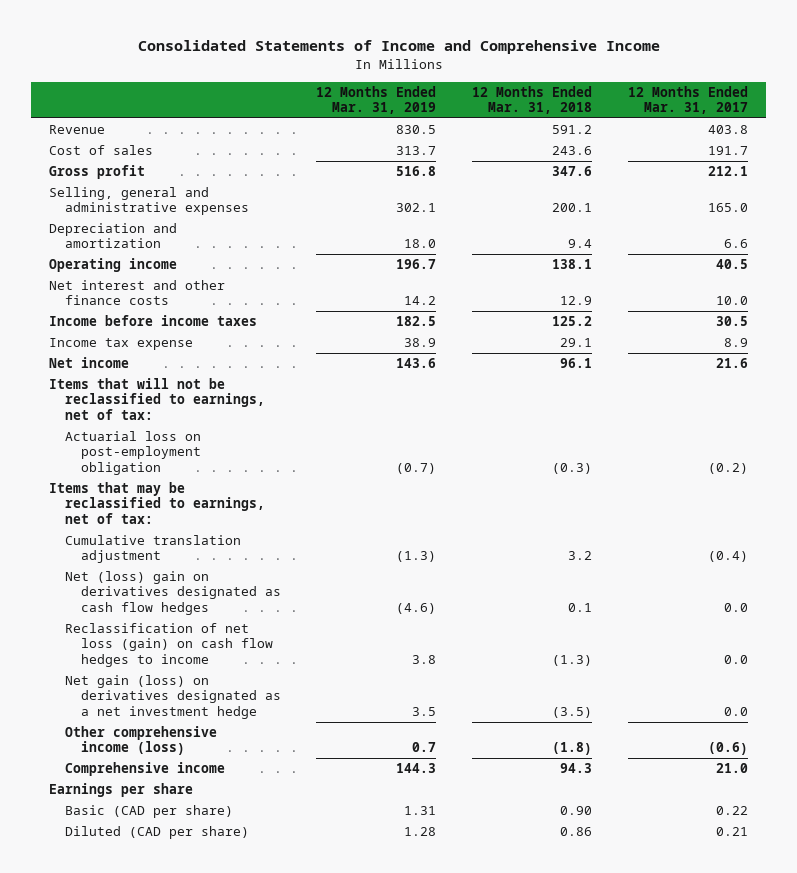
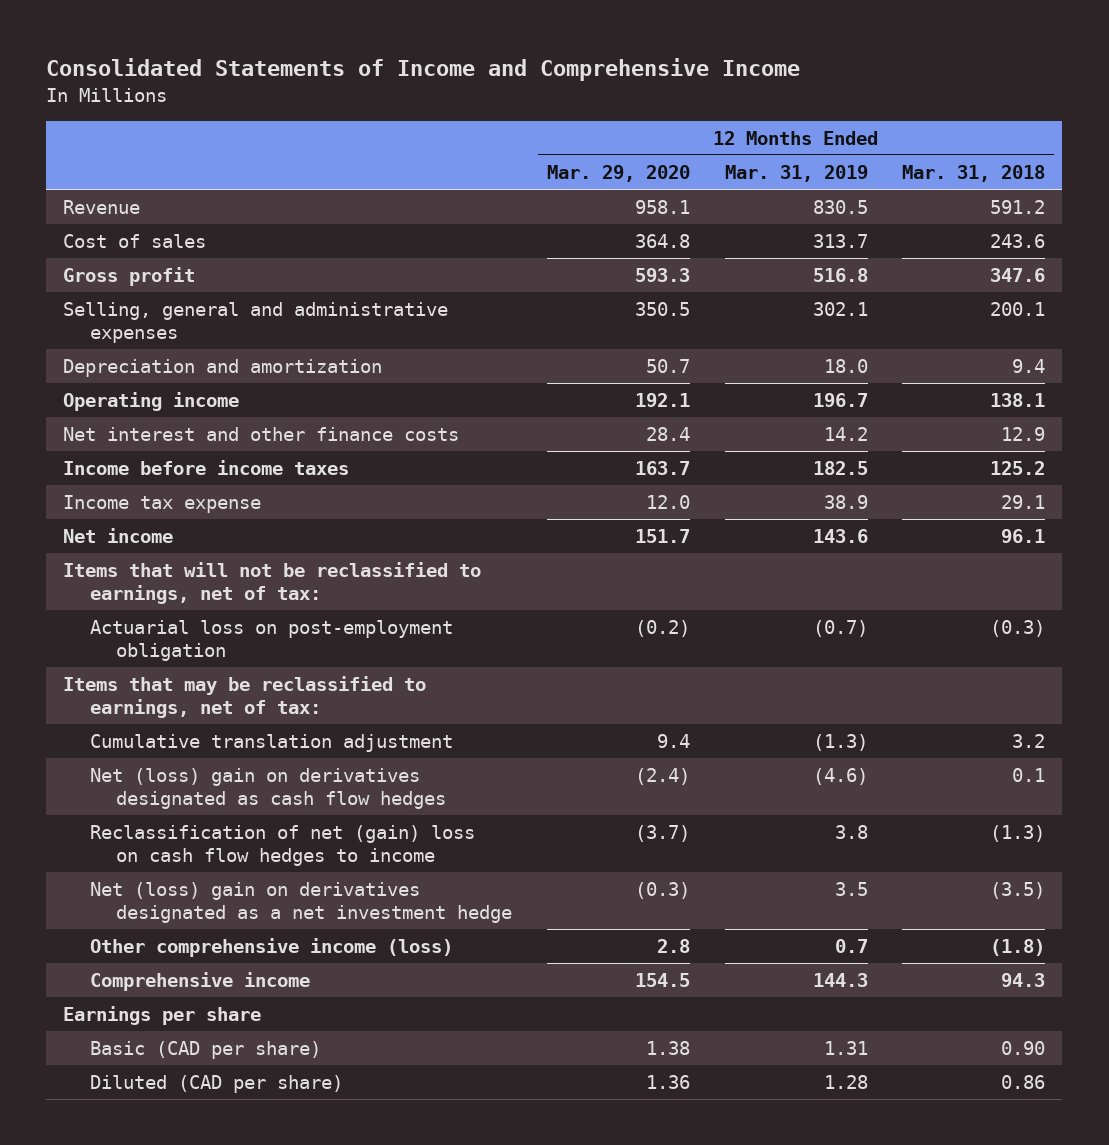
[628,85,749,115] 12 Months Ended Mar. 31, 2017 -> none
none -> [546,164,690,182] Mar. 29, 2020
[64,623,273,667] Reclassification of net loss (gain) on cash flow hedges to income -> [89,825,475,866] Reclassification of net (gain) loss on cash flow hedges to income
[64,675,281,719] Net gain (loss) on derivatives designated as a net investment hedge -> [89,882,513,923] Net (loss) gain on derivatives designated as a net investment hedge

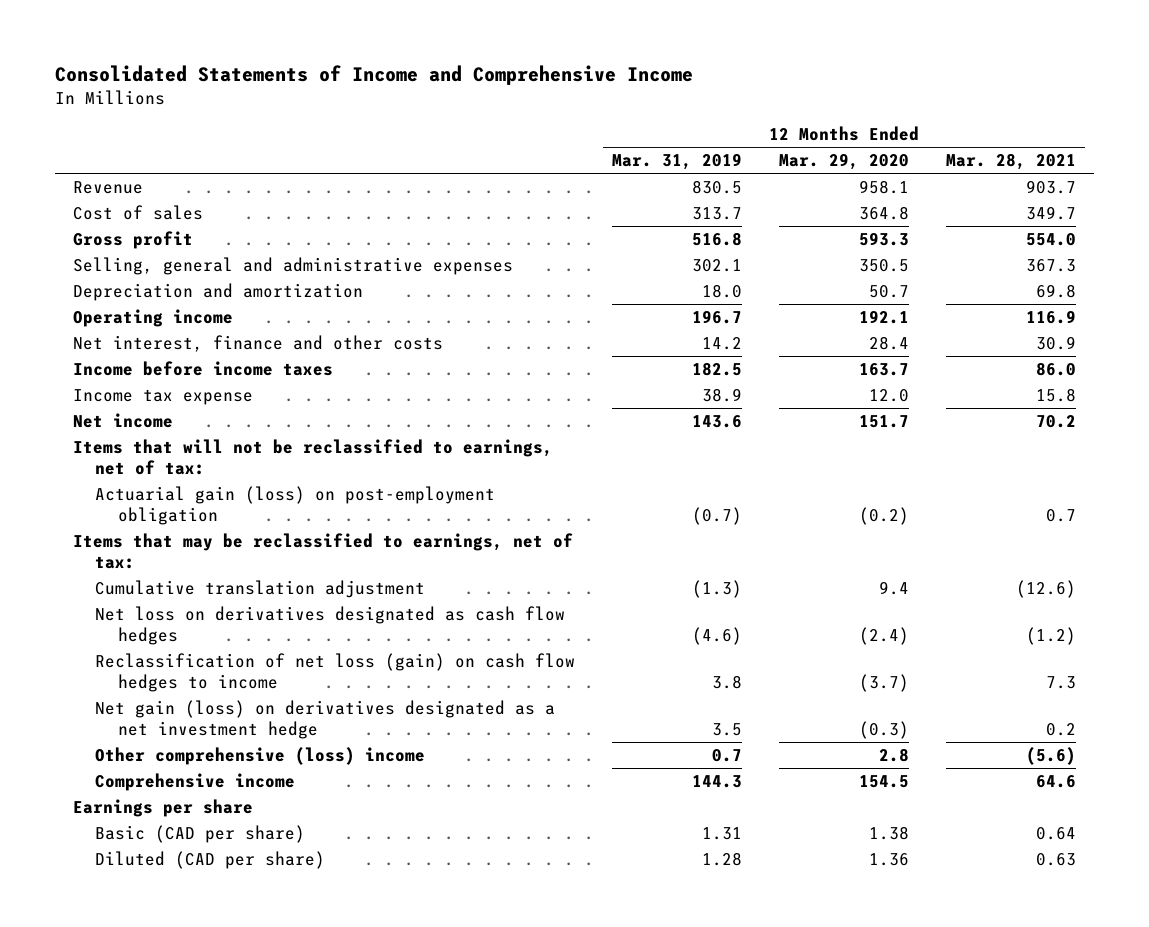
[902,164,1046,182] Mar. 31, 2018 -> none
none -> [945,153,1076,171] Mar. 28, 2021
[63,427,460,442] Net interest and other finance costs -> [72,334,443,352] Net interest, finance and other costs
[89,620,453,661] Actuarial loss on post-employment obligation -> [95,485,496,525] Actuarial gain (loss) on post-employment obligation
[89,768,447,809] Net (loss) gain on derivatives designated as cash flow hedges -> [95,605,566,645] Net loss on derivatives designated as cash flow hedges
[89,825,475,866] Reclassification of net (gain) loss on cash flow hedges to income -> [95,652,576,692] Reclassification of net loss (gain) on cash flow hedges to income
[89,882,513,923] Net (loss) gain on derivatives designated as a net investment hedge -> [95,699,556,739] Net gain (loss) on derivatives designated as a net investment hedge
[89,938,453,958] Other comprehensive income (loss) -> [95,746,426,765] Other comprehensive (loss) income

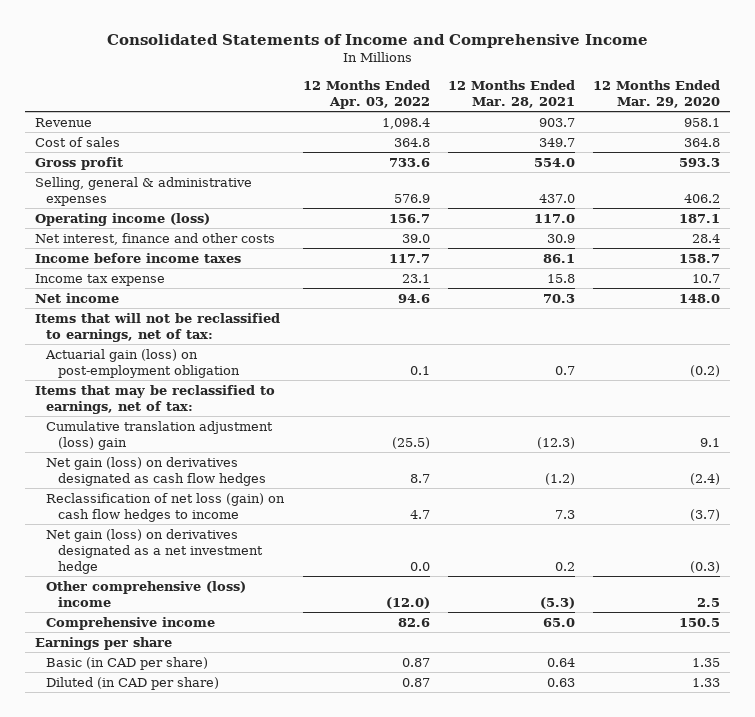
[612,153,743,171] Mar. 31, 2019 -> none
none -> [302,79,430,110] 12 Months Ended Apr. 03, 2022
[72,282,363,301] Depreciation and amortization -> none
[72,256,513,275] Selling, general and administrative expenses -> [34,176,252,206] Selling, general & administrative expenses
[858,258,909,272] 350.5 -> [684,193,721,203] 406.2
[1025,258,1076,272] 367.3 -> [539,193,576,203] 437.0
[72,308,233,327] Operating income -> [34,212,210,226] Operating income (loss)
[858,309,909,324] 192.1 -> [679,213,721,223] 187.1
[1025,309,1076,324] 116.9 -> [534,213,576,223] 117.0
[858,362,909,376] 163.7 -> [679,253,721,263] 158.7
[1035,361,1076,376] 86.0 -> [543,253,576,263] 86.1
[868,388,909,402] 12.0 -> [692,273,721,283] 10.7
[858,414,909,428] 151.7 -> [679,293,721,303] 148.0
[1035,414,1076,428] 70.2 -> [543,293,576,303] 70.3
[95,579,426,598] Cumulative translation adjustment -> [46,420,274,450] Cumulative translation adjustment (loss) gain
[878,580,909,595] 9.4 -> [700,437,721,447] 9.1
[1015,579,1076,598] (12.6) -> [537,436,576,449] (12.3)
[95,605,566,645] Net loss on derivatives designated as cash flow hedges -> [46,456,267,486] Net gain (loss) on derivatives designated as cash flow hedges
[878,747,909,762] 2.8 -> [697,597,721,607] 2.5
[1025,746,1076,765] (5.6) -> [540,596,576,609] (5.3)
[858,774,909,788] 154.5 -> [679,617,721,627] 150.5
[1035,774,1076,788] 64.6 -> [543,617,576,627] 65.0
[95,824,306,843] Basic (CAD per share) -> [46,656,209,670] Basic (in CAD per share)
[868,825,909,840] 1.38 -> [692,657,721,667] 1.35
[95,850,326,869] Diluted (CAD per share) -> [46,676,220,690] Diluted (in CAD per share)
[868,852,909,866] 1.36 -> [692,677,721,687] 1.33

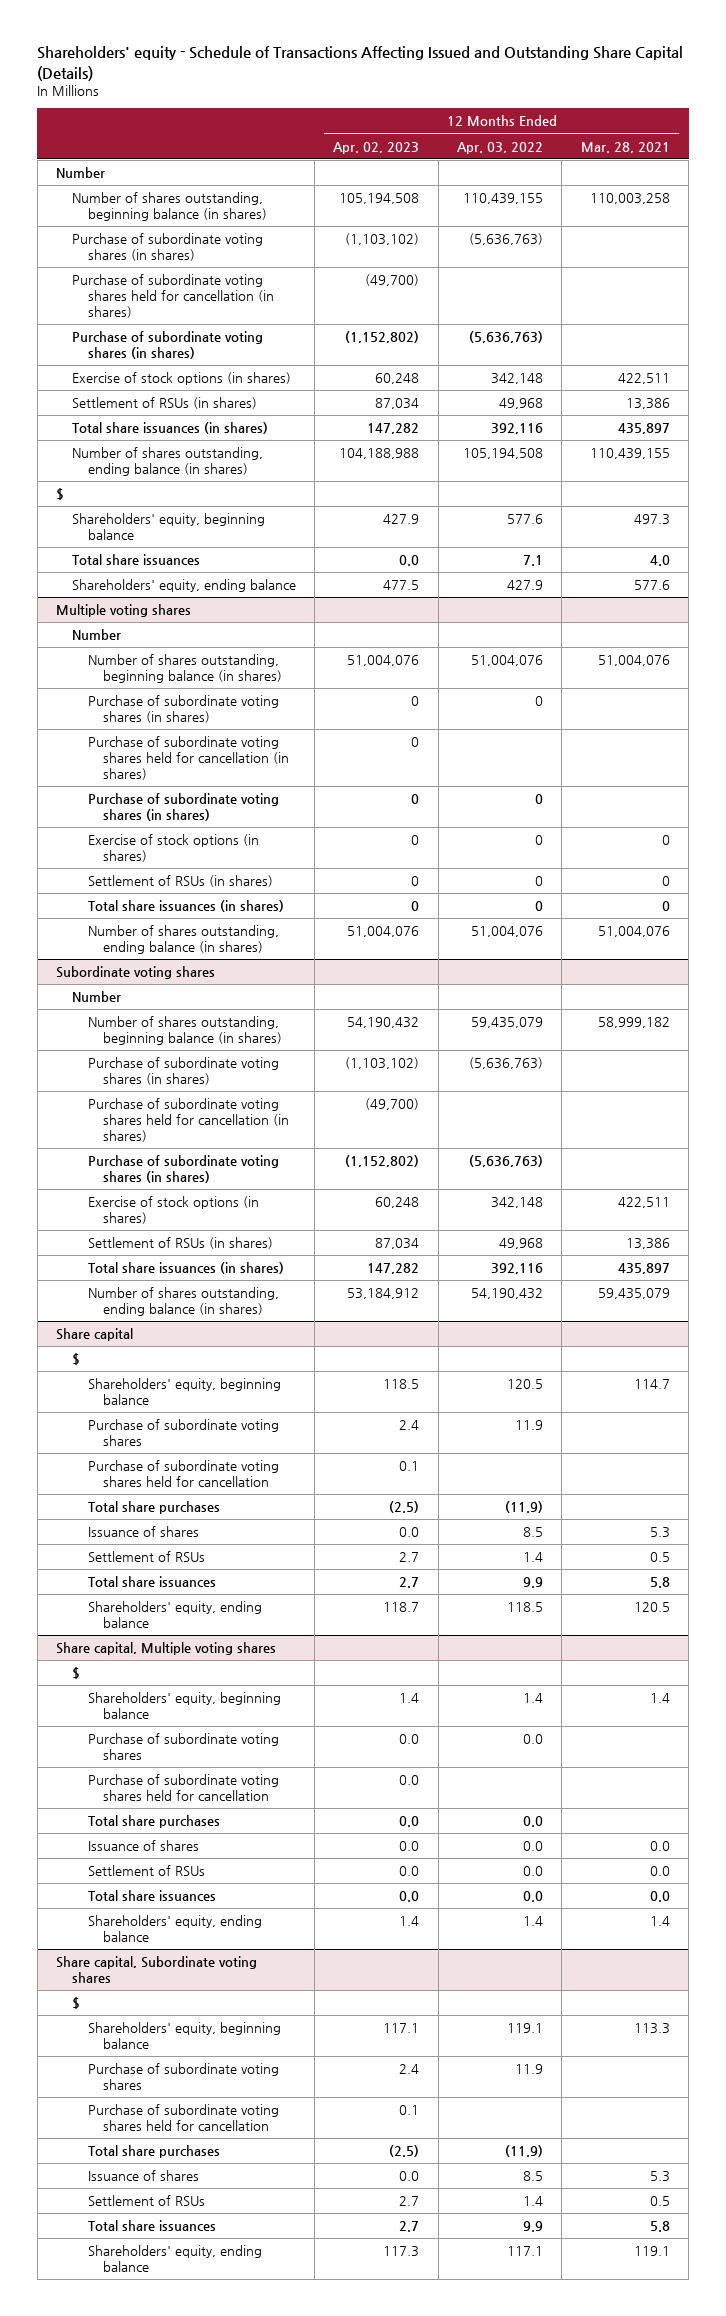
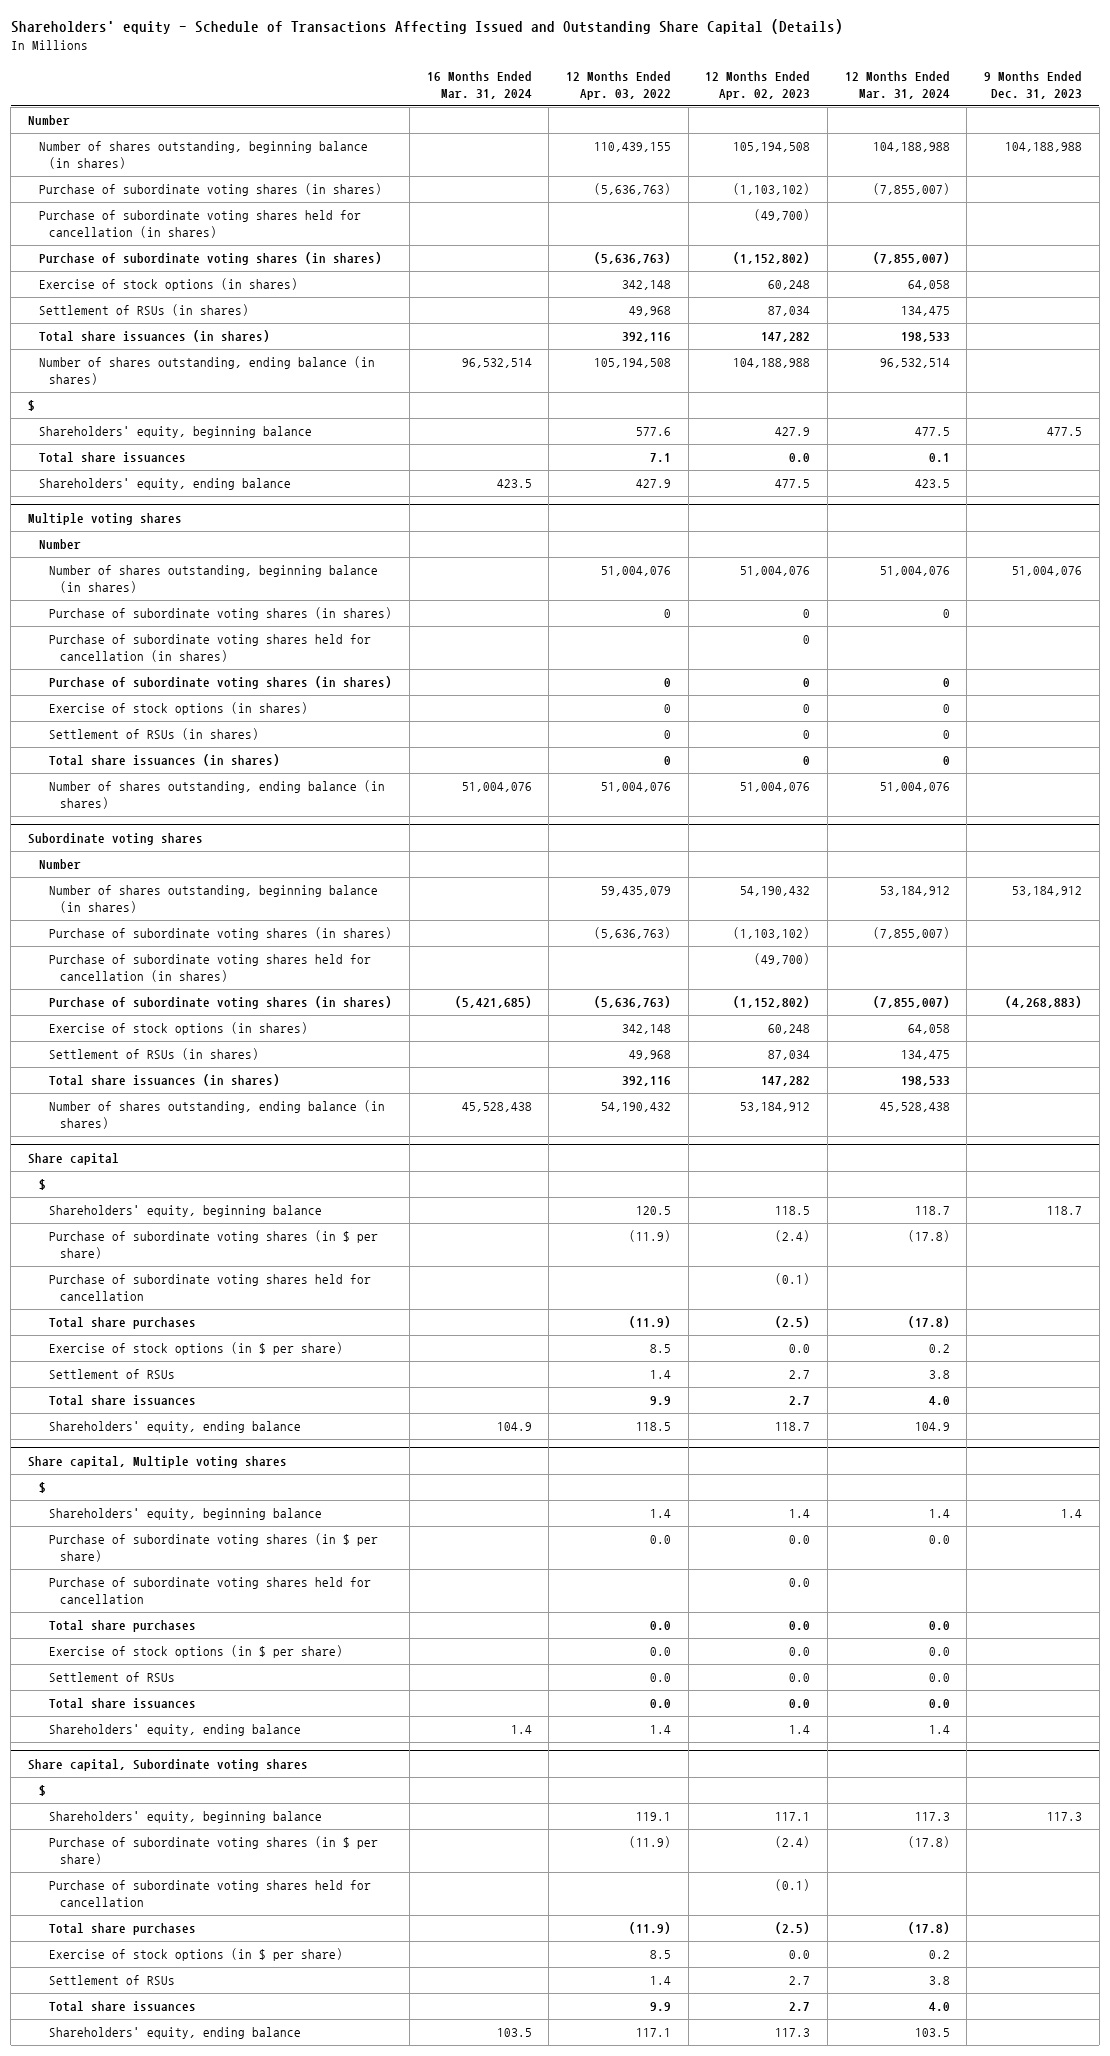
[580,141,670,153] Mar. 28, 2021 -> none
none -> [426,70,532,99] 16 Months Ended Mar. 31, 2024
none -> [844,70,950,99] 12 Months Ended Mar. 31, 2024
none -> [984,70,1083,99] 9 Months Ended Dec. 31, 2023
[87,1419,279,1447] Purchase of subordinate voting shares -> [49,1230,379,1260] Purchase of subordinate voting shares (in $ per share)
[399,1420,420,1431] 2.4 -> [775,1230,811,1243] (2.4)
[515,1420,544,1431] 11.9 -> [628,1230,671,1243] (11.9)
[399,1461,420,1472] 0.1 -> [775,1273,811,1286] (0.1)
[87,1526,199,1538] Issuance of shares -> [49,1342,344,1356] Exercise of stock options (in $ per share)
[87,1733,279,1761] Purchase of subordinate voting shares -> [49,1533,379,1563] Purchase of subordinate voting shares (in $ per share)
[87,1840,199,1852] Issuance of shares -> [49,1645,344,1659] Exercise of stock options (in $ per share)
[87,2063,279,2091] Purchase of subordinate voting shares -> [49,1836,379,1866] Purchase of subordinate voting shares (in $ per share)
[399,2064,420,2075] 2.4 -> [775,1836,811,1849] (2.4)
[515,2064,544,2075] 11.9 -> [628,1836,671,1849] (11.9)
[399,2105,420,2116] 0.1 -> [775,1879,811,1892] (0.1)
[87,2170,199,2182] Issuance of shares -> [49,1948,344,1962] Exercise of stock options (in $ per share)

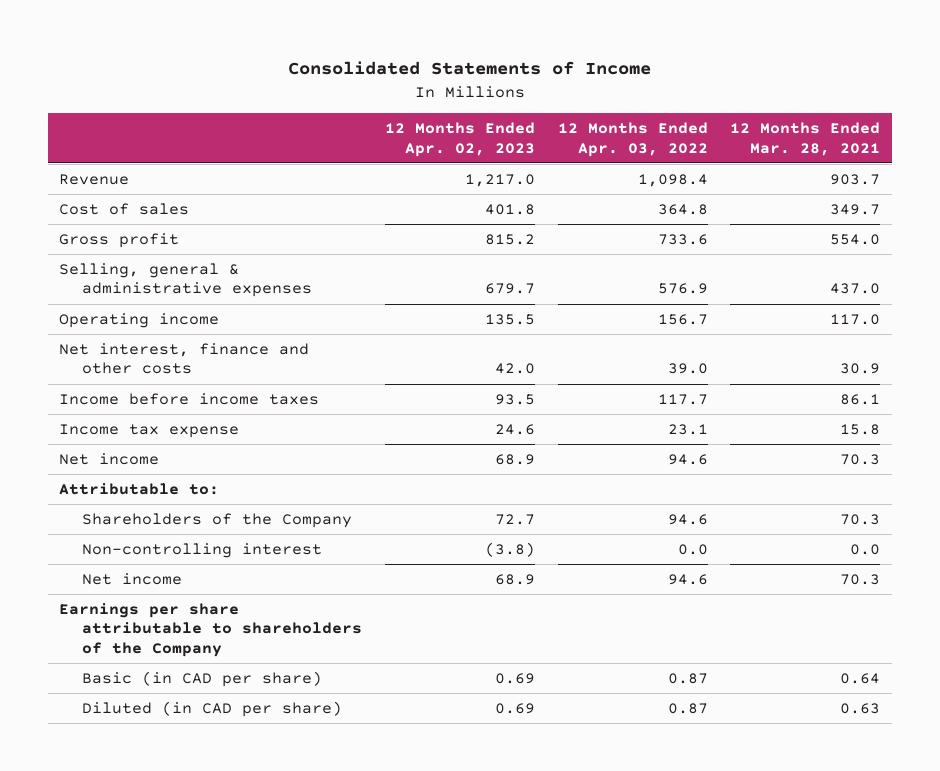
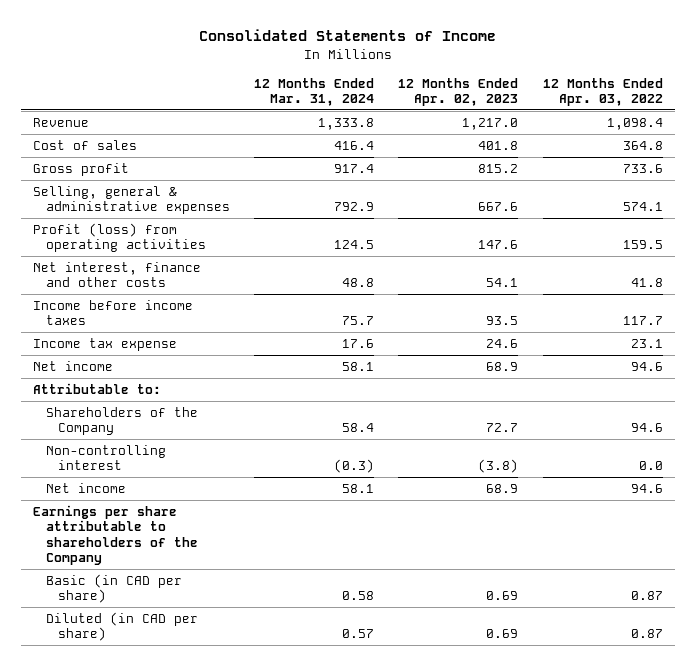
[730,122,881,156] 12 Months Ended Mar. 28, 2021 -> none
none -> [253,77,374,107] 12 Months Ended Mar. 31, 2024
[59,312,220,328] Operating income -> none
[484,283,535,295] 679.7 -> [478,202,519,212] 667.6
[657,283,708,295] 576.9 -> [622,202,663,212] 574.1
none -> [32,222,206,253] Profit (loss) from operating activities
[494,363,535,375] 42.0 -> [486,278,519,288] 54.1
[667,363,708,375] 39.0 -> [630,278,663,288] 41.8

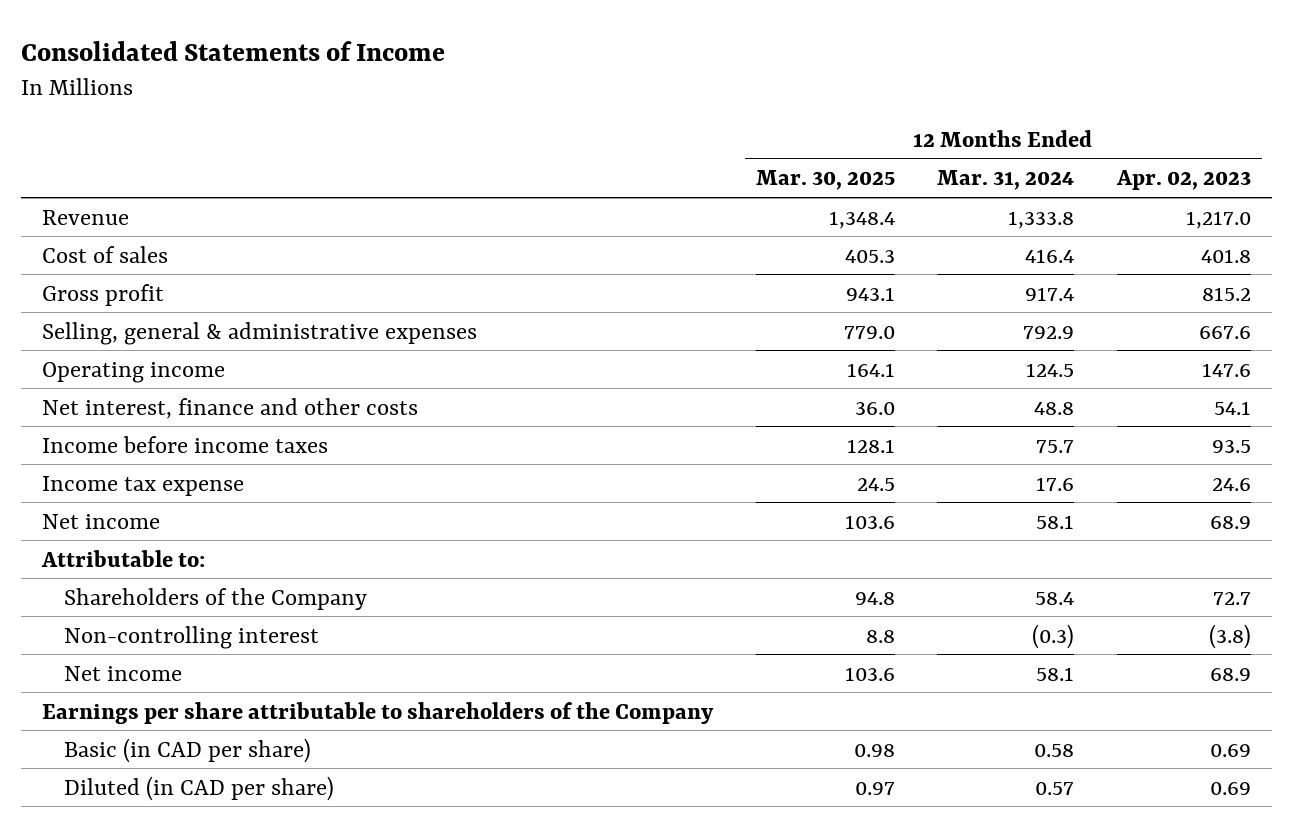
[542,77,663,107] 12 Months Ended Apr. 03, 2022 -> none
none -> [755,170,895,191] Mar. 30, 2025
[32,222,206,253] Profit (loss) from operating activities -> [42,361,226,383] Operating income

